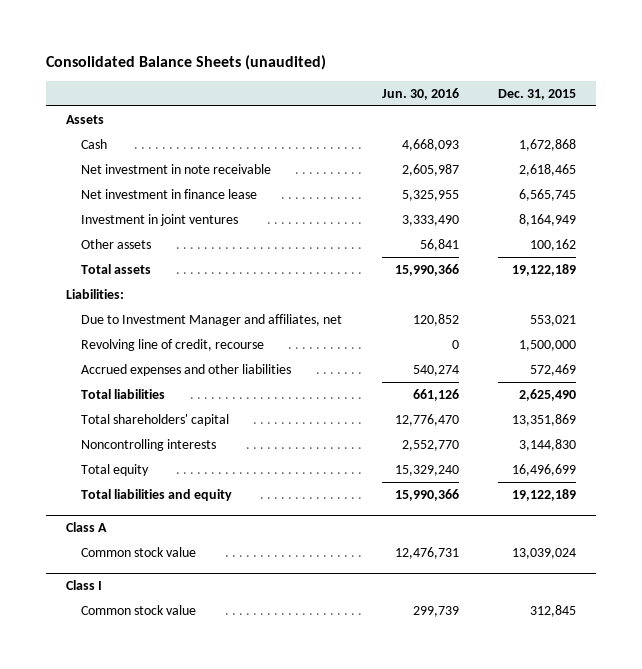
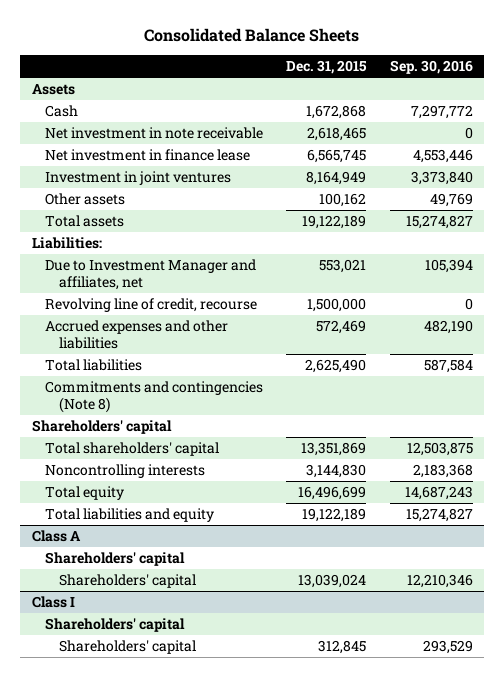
[46,55,327,71] Consolidated Balance Sheets (unaudited) -> [144,28,360,43] Consolidated Balance Sheets
[381,87,459,100] Jun. 30, 2016 -> none
none -> [389,60,473,75] Sep. 30, 2016
none -> [45,380,264,413] Commitments and contingencies (Note 8)
none -> [31,419,172,434] Shareholders' capital
none -> [45,551,186,566] Shareholders' capital
[81,546,197,557] Common stock value -> [59,573,197,588] Shareholders' capital
none -> [45,617,186,632] Shareholders' capital
[81,604,197,615] Common stock value -> [59,639,197,654] Shareholders' capital

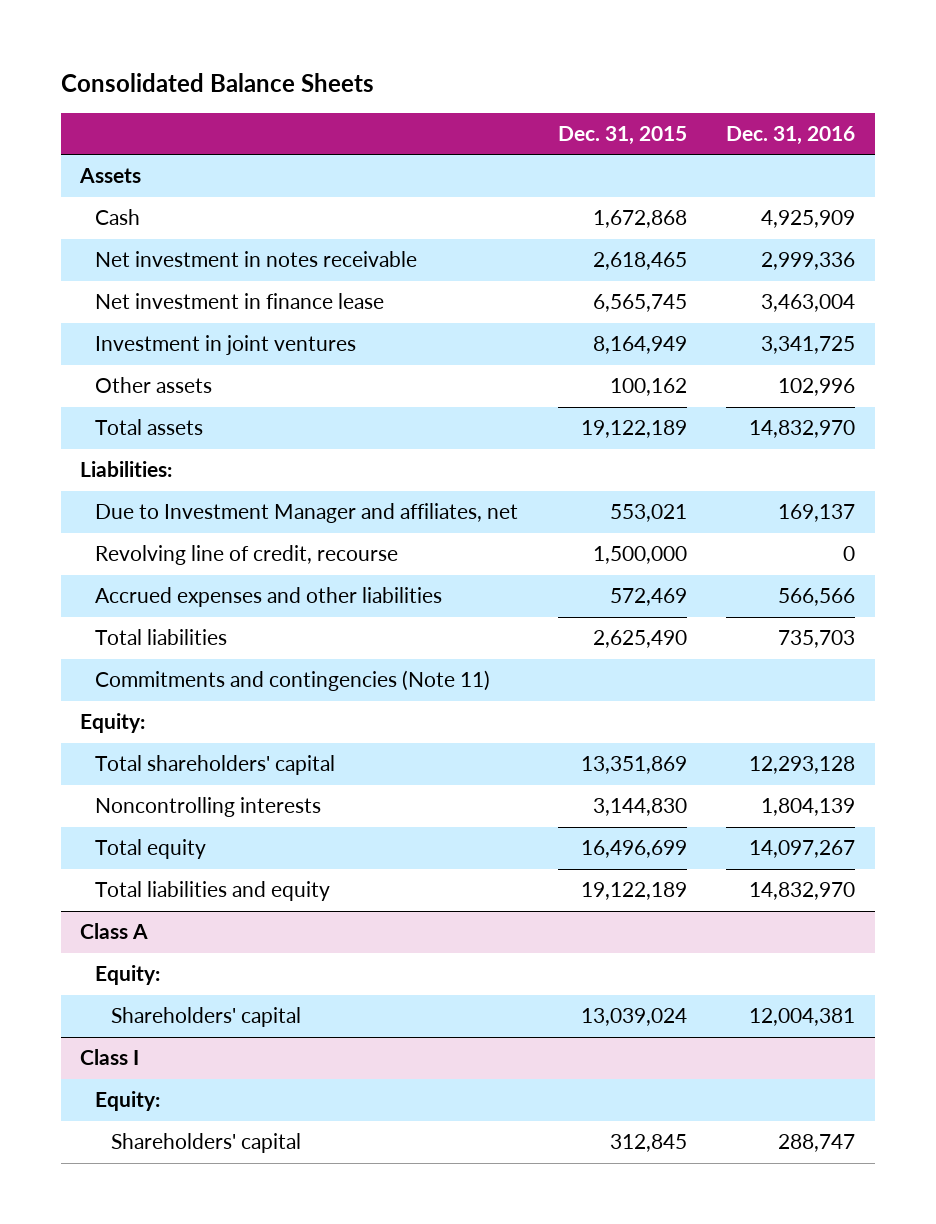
[389,60,473,75] Sep. 30, 2016 -> none
none -> [726,125,856,145] Dec. 31, 2016
[45,126,264,139] Net investment in note receivable -> [95,251,418,268] Net investment in notes receivable
[45,380,264,413] Commitments and contingencies (Note 8) -> [95,670,491,692] Commitments and contingencies (Note 11)
[31,419,172,434] Shareholders' capital -> [80,713,146,734] Equity:
[45,551,186,566] Shareholders' capital -> [95,965,161,986] Equity:
[45,617,186,632] Shareholders' capital -> [95,1091,161,1112] Equity:

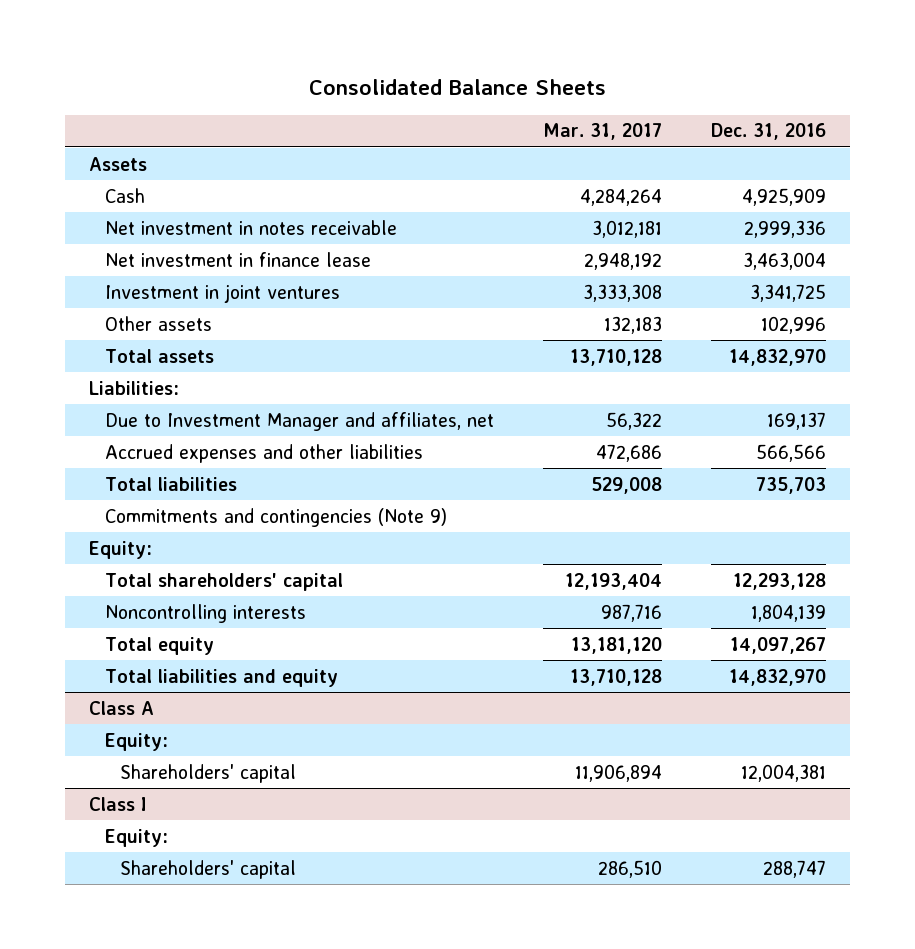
[557,125,687,145] Dec. 31, 2015 -> none
none -> [542,123,662,141] Mar. 31, 2017
[95,545,399,566] Revolving line of credit, recourse -> none
[95,670,491,692] Commitments and contingencies (Note 11) -> [104,507,447,527] Commitments and contingencies (Note 9)

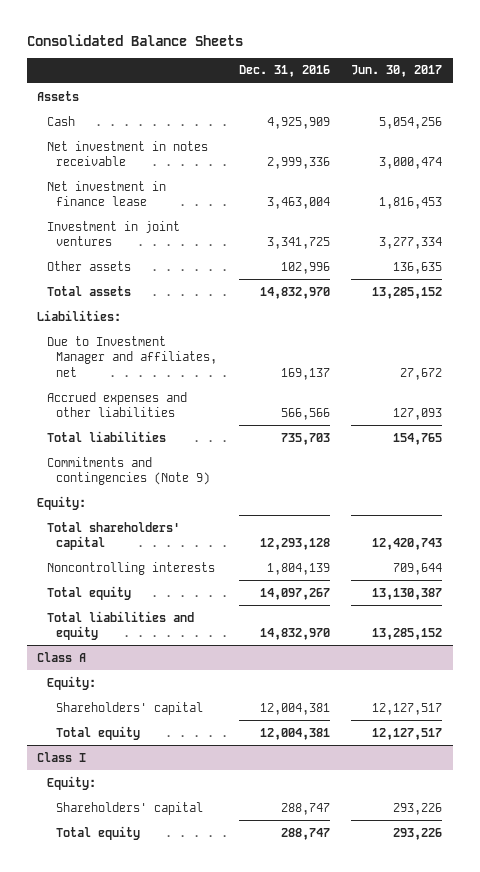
[542,123,662,141] Mar. 31, 2017 -> none
none -> [351,65,443,78] Jun. 30, 2017
none -> [56,725,141,740] Total equity
none -> [56,825,141,840] Total equity

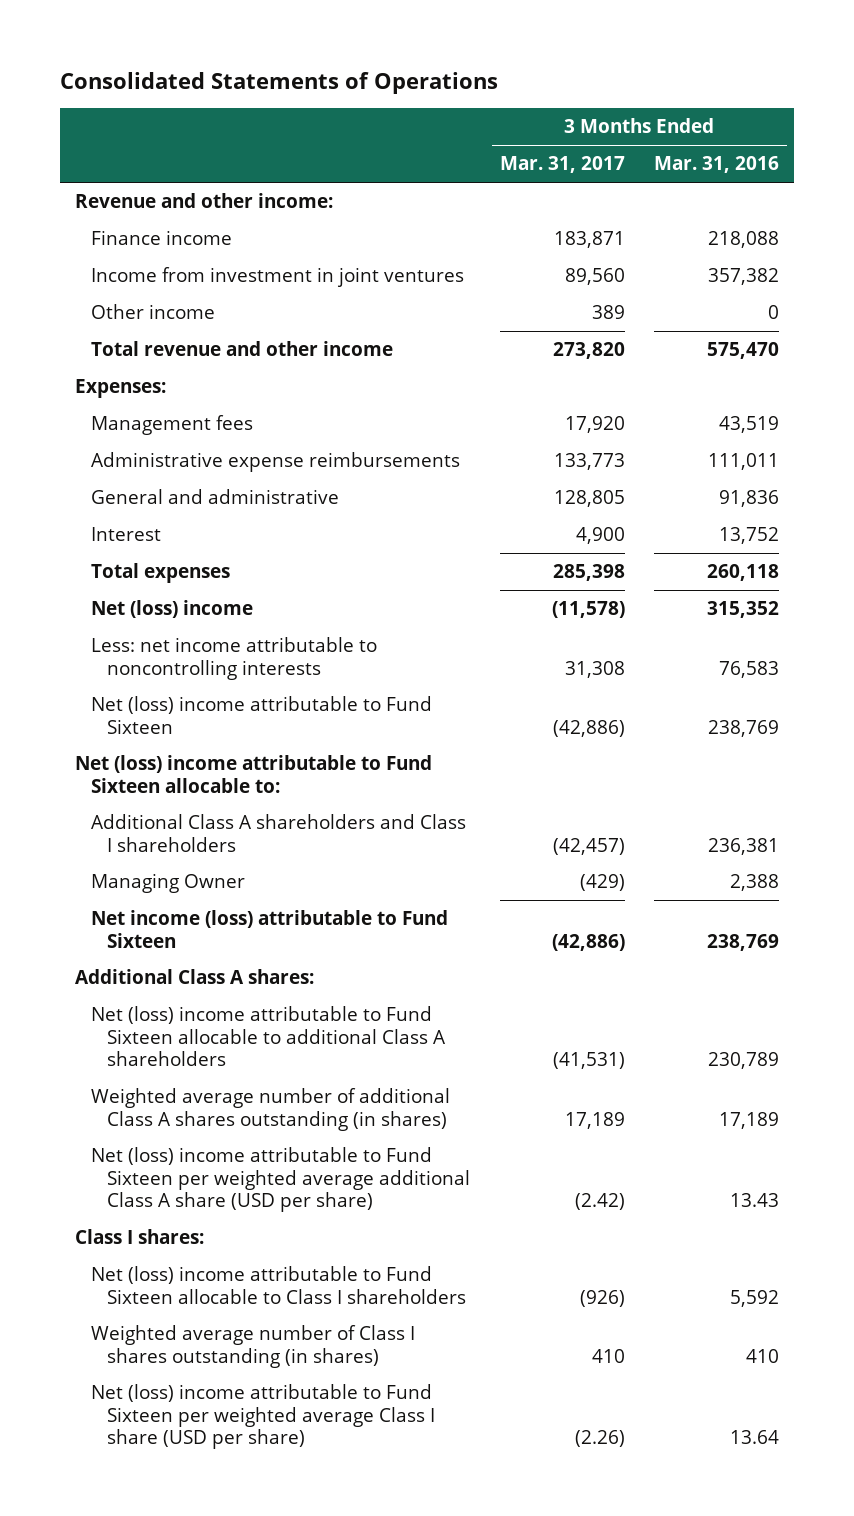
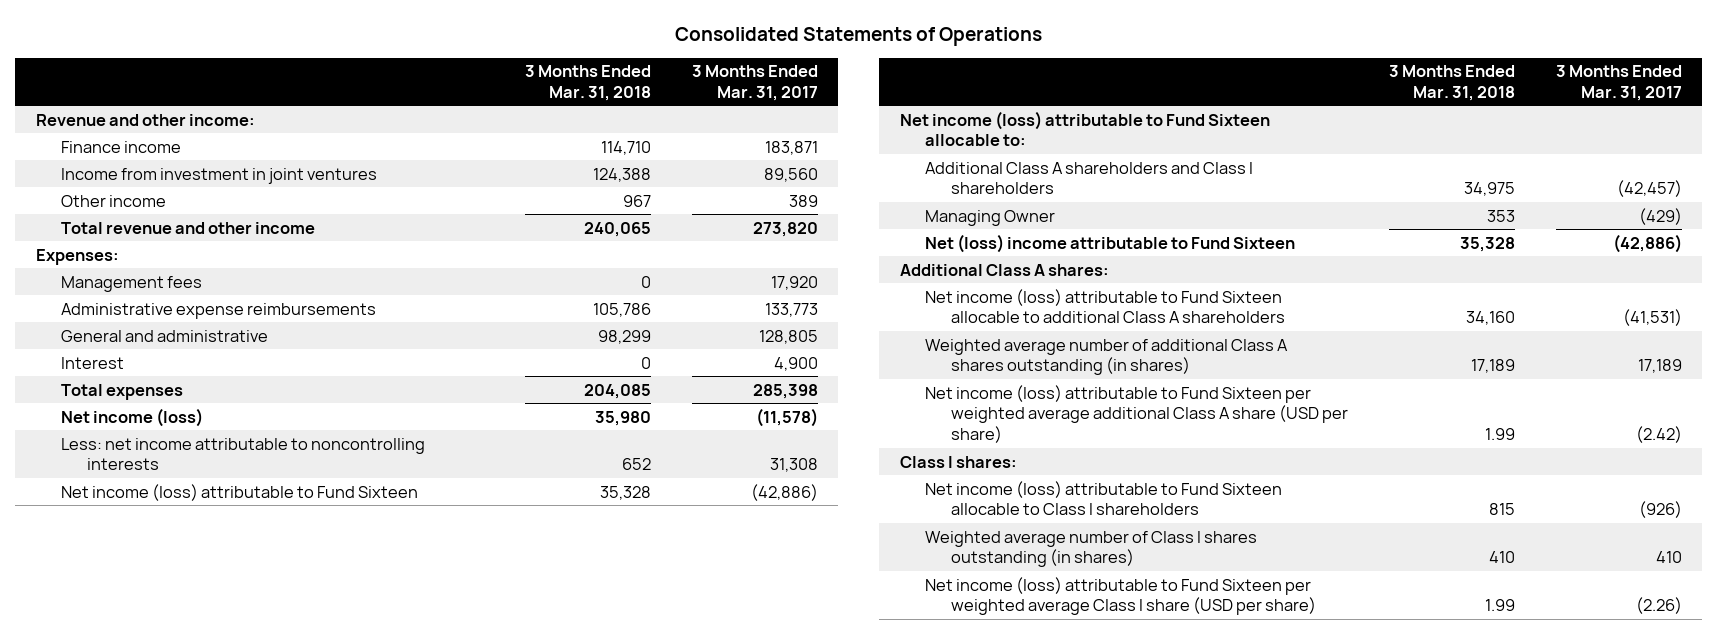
[654,156,780,174] Mar. 31, 2016 -> none
none -> [524,65,651,101] 3 Months Ended Mar. 31, 2018
[90,600,253,619] Net (loss) income -> [61,407,204,427] Net income (loss)
[90,910,448,948] Net income (loss) attributable to Fund Sixteen -> [61,483,419,501] Net income (loss) attributable to Fund Sixteen
[74,755,432,793] Net (loss) income attributable to Fund Sixteen allocable to: -> [899,110,1270,147] Net income (loss) attributable to Fund Sixteen allocable to:
[90,696,432,734] Net (loss) income attributable to Fund Sixteen -> [925,233,1296,253] Net (loss) income attributable to Fund Sixteen
[90,1006,446,1066] Net (loss) income attributable to Fund Sixteen allocable to additional Class A shareholders -> [925,288,1286,324] Net income (loss) attributable to Fund Sixteen allocable to additional Class A shareholders
[90,1147,470,1212] Net (loss) income attributable to Fund Sixteen per weighted average additional Class A share (USD per share) -> [925,384,1349,444] Net income (loss) attributable to Fund Sixteen per weighted average additional Class A share (USD per share)
[90,1266,466,1304] Net (loss) income attributable to Fund Sixteen allocable to Class I shareholders -> [925,480,1283,516] Net income (loss) attributable to Fund Sixteen allocable to Class I shareholders
[90,1384,435,1449] Net (loss) income attributable to Fund Sixteen per weighted average Class I share (USD per share) -> [925,576,1317,616] Net income (loss) attributable to Fund Sixteen per weighted average Class I share (USD per share)

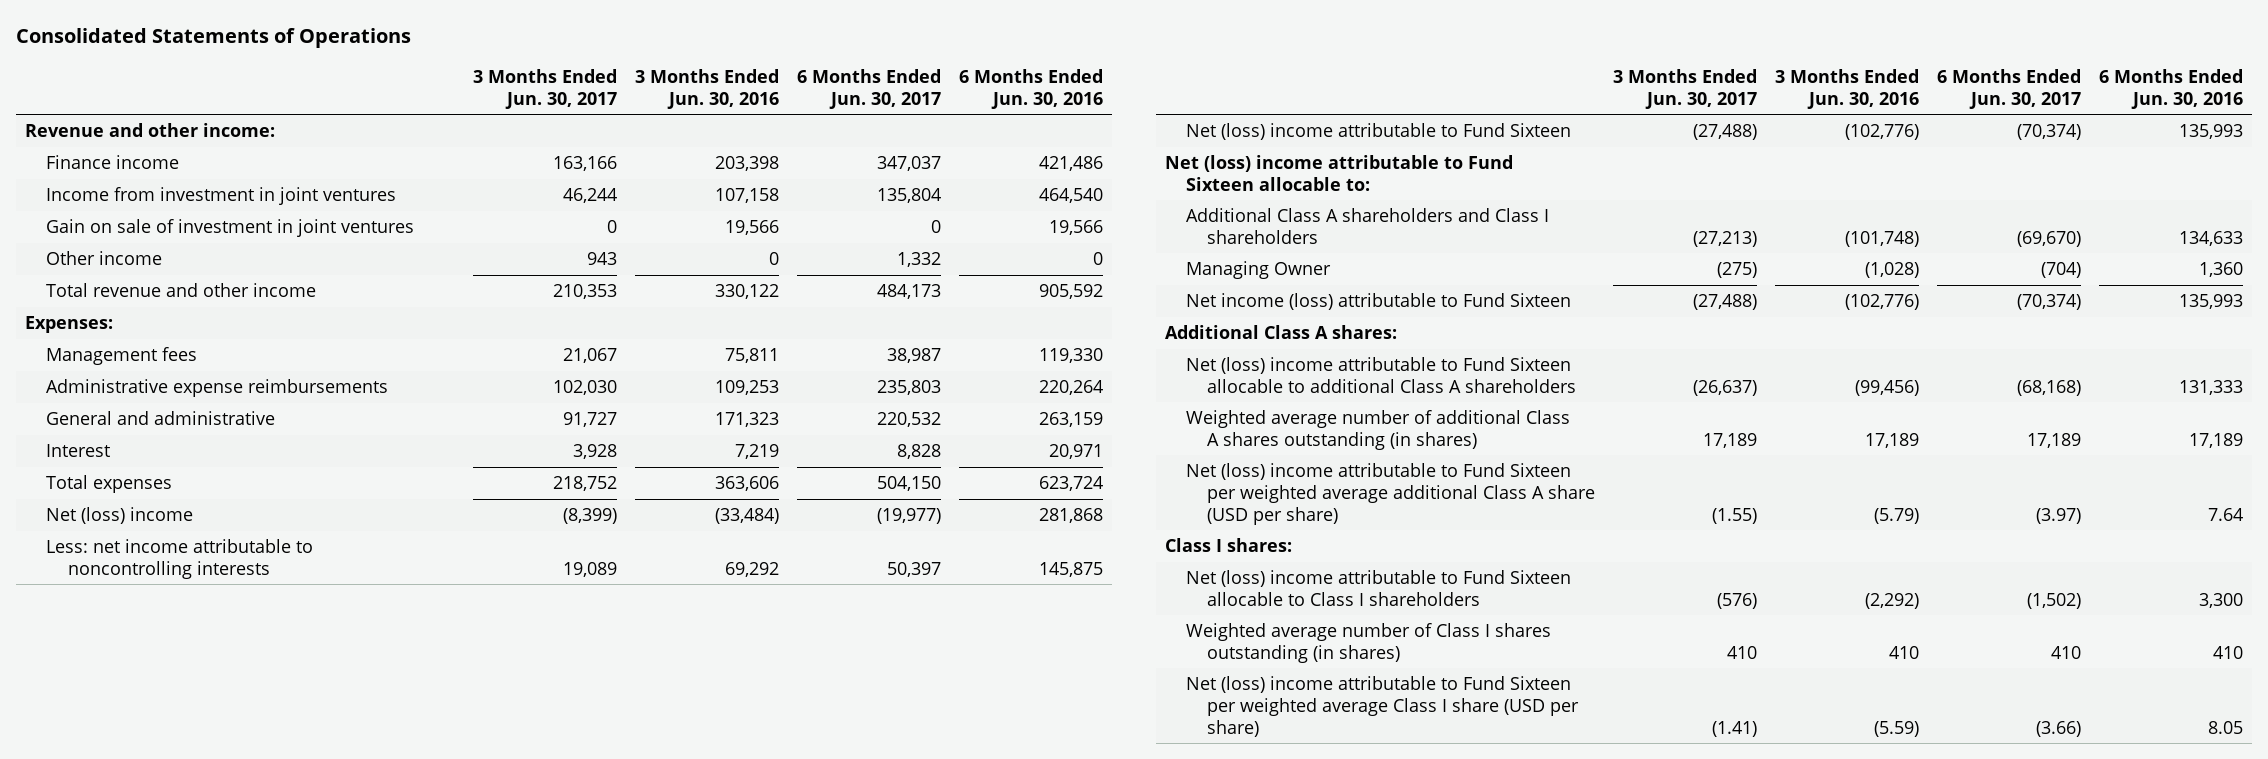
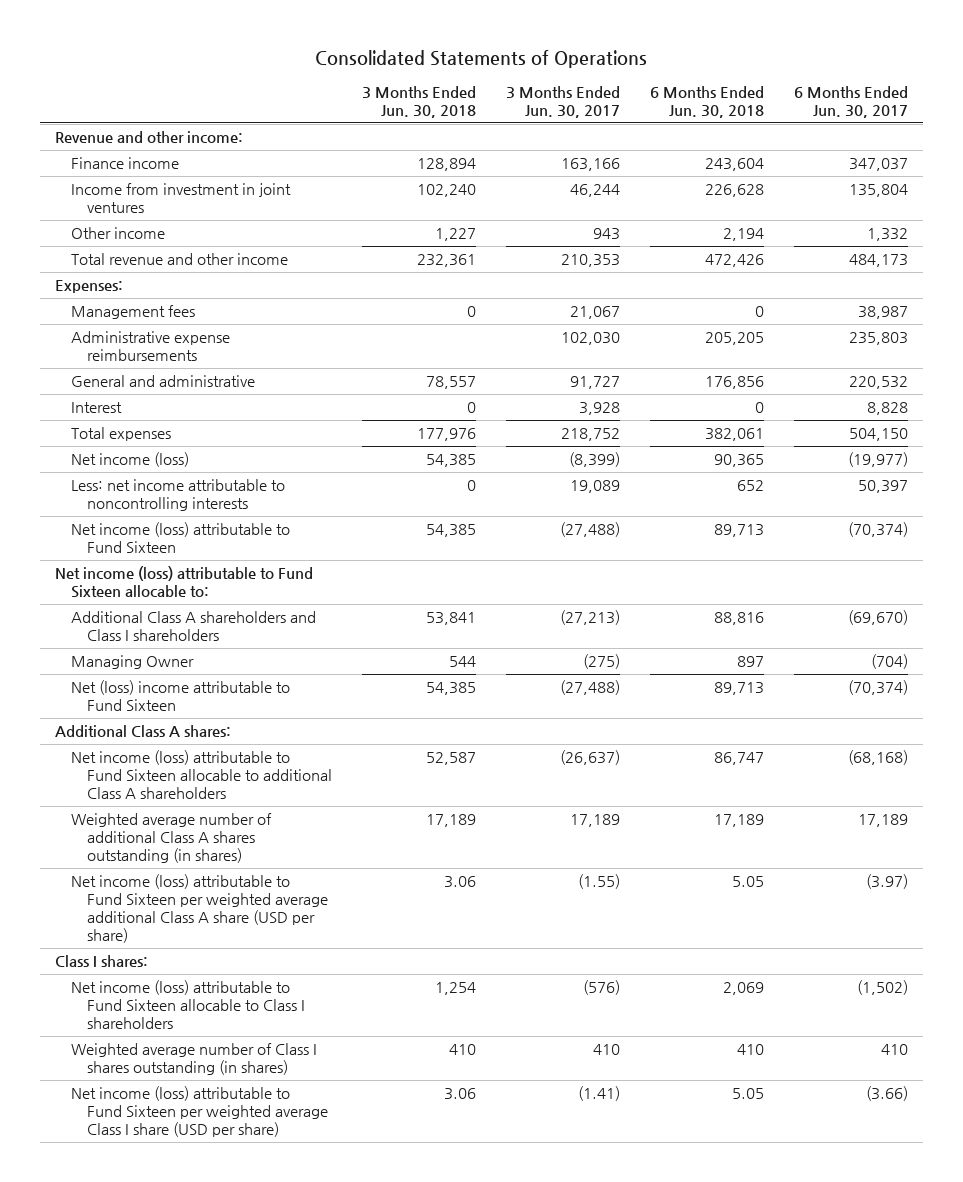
[635,68,780,109] 3 Months Ended Jun. 30, 2016 -> none
[958,68,1103,109] 6 Months Ended Jun. 30, 2016 -> none
none -> [361,86,476,119] 3 Months Ended Jun. 30, 2018
none -> [649,86,764,119] 6 Months Ended Jun. 30, 2018
[46,218,415,237] Gain on sale of investment in joint ventures -> none
[46,506,194,524] Net (loss) income -> [71,452,190,468] Net income (loss)
[1186,292,1572,310] Net income (loss) attributable to Fund Sixteen -> [71,522,291,554] Net income (loss) attributable to Fund Sixteen
[1164,154,1513,191] Net (loss) income attributable to Fund Sixteen allocable to: -> [55,566,314,599] Net income (loss) attributable to Fund Sixteen allocable to:
[1186,122,1572,140] Net (loss) income attributable to Fund Sixteen -> [71,680,291,712] Net (loss) income attributable to Fund Sixteen
[1186,356,1577,393] Net (loss) income attributable to Fund Sixteen allocable to additional Class A shareholders -> [71,750,332,800] Net income (loss) attributable to Fund Sixteen allocable to additional Class A shareholders
[1186,462,1596,525] Net (loss) income attributable to Fund Sixteen per weighted average additional Class A share (USD per share) -> [71,874,328,943] Net income (loss) attributable to Fund Sixteen per weighted average additional Class A share (USD per share)
[1186,569,1572,606] Net (loss) income attributable to Fund Sixteen allocable to Class I shareholders -> [71,980,305,1030] Net income (loss) attributable to Fund Sixteen allocable to Class I shareholders
[1186,675,1580,737] Net (loss) income attributable to Fund Sixteen per weighted average Class I share (USD per share) -> [71,1086,328,1138] Net income (loss) attributable to Fund Sixteen per weighted average Class I share (USD per share)

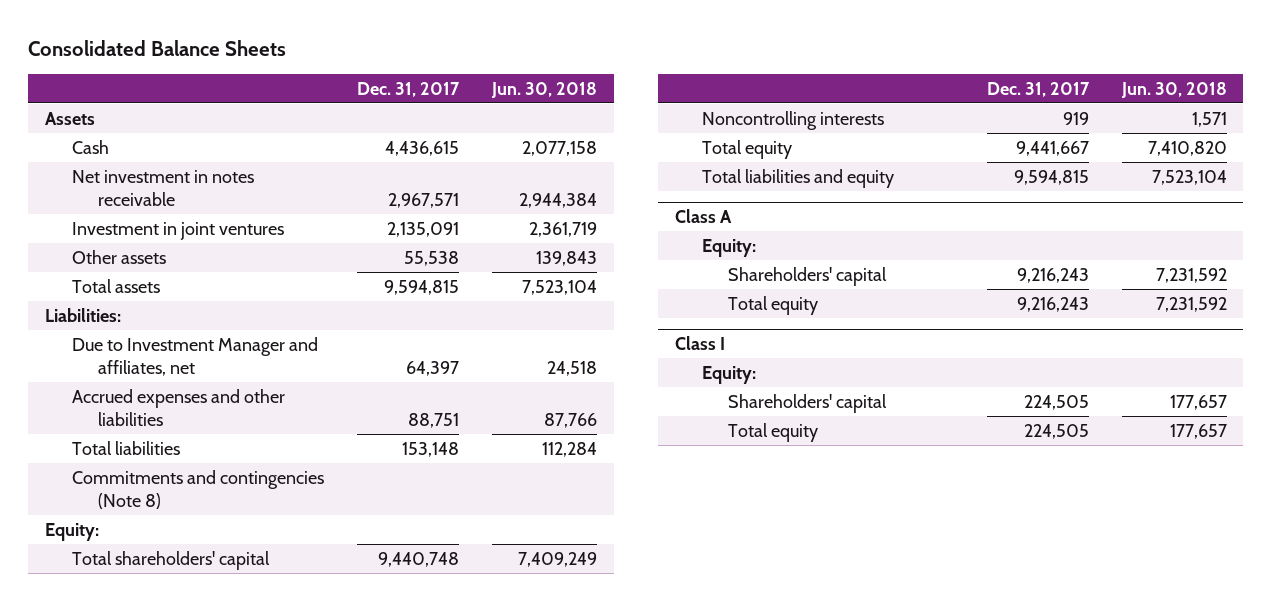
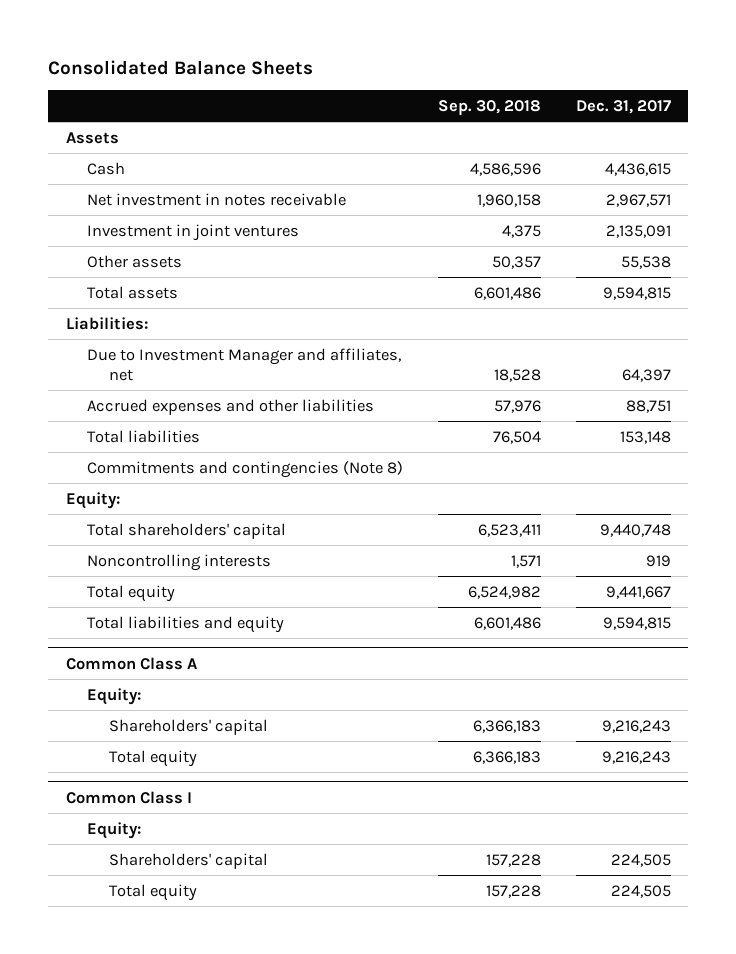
[490,81,597,98] Jun. 30, 2018 -> none
none -> [438,99,542,115] Sep. 30, 2018
[674,209,732,224] Class A -> [65,656,197,670] Common Class A
[674,336,725,351] Class I -> [65,790,192,804] Common Class I

